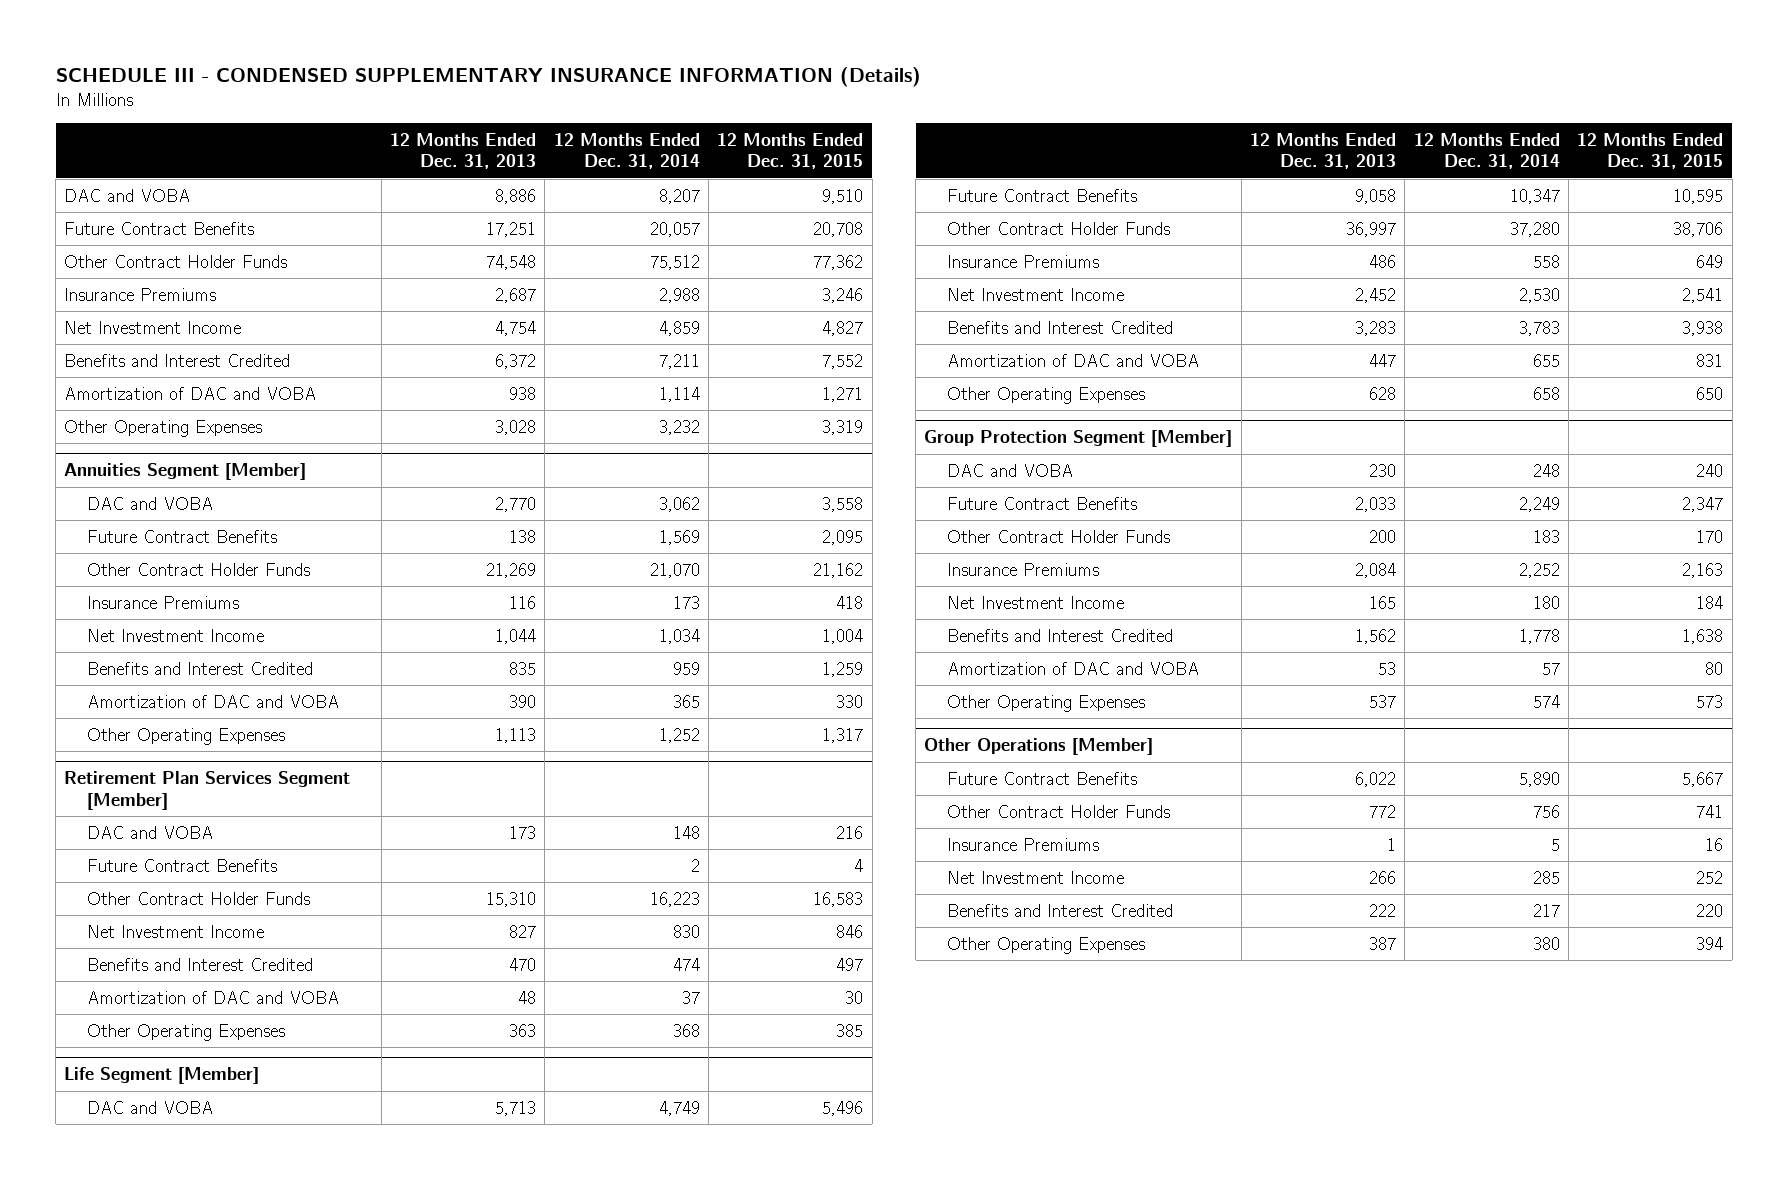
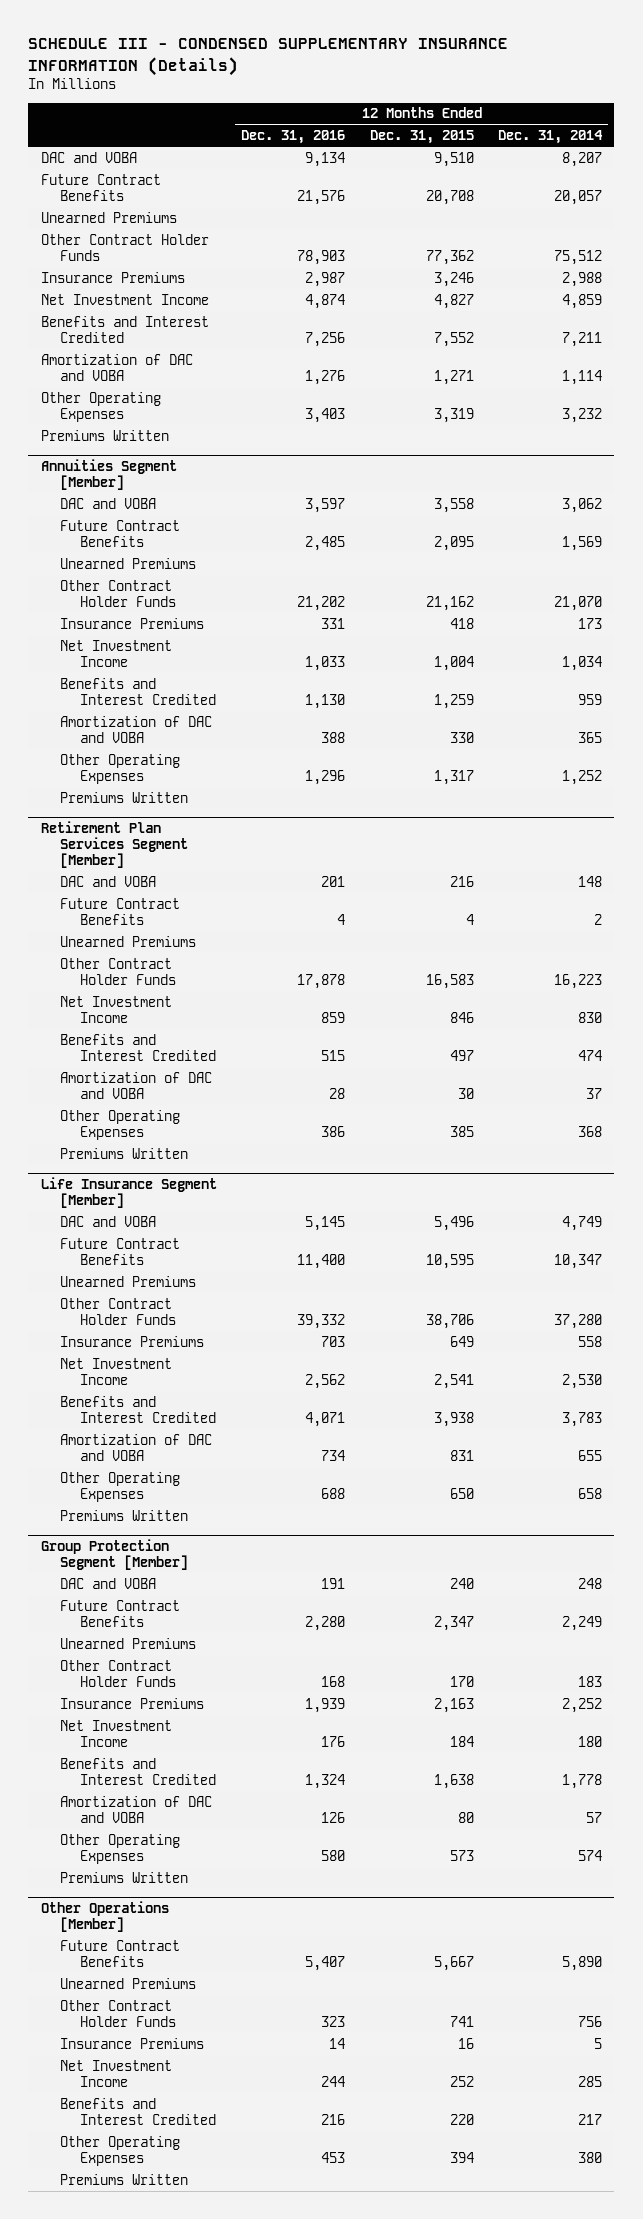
[390,132,537,170] 12 Months Ended Dec. 31, 2013 -> none
none -> [241,130,346,145] Dec. 31, 2016
none -> [40,211,177,223] Unearned Premiums
none -> [40,429,169,441] Premiums Written
none -> [60,557,197,569] Unearned Premiums
none -> [60,791,189,803] Premiums Written
none -> [60,935,197,947] Unearned Premiums
none -> [60,1147,189,1159] Premiums Written
[64,1067,260,1085] Life Segment [Member] -> [40,1176,217,1208] Life Insurance Segment [Member]
none -> [60,1275,197,1287] Unearned Premiums
none -> [60,1509,189,1521] Premiums Written
none -> [60,1637,197,1649] Unearned Premiums
none -> [60,1871,189,1883] Premiums Written
none -> [60,1977,197,1989] Unearned Premiums
none -> [60,2173,189,2185] Premiums Written

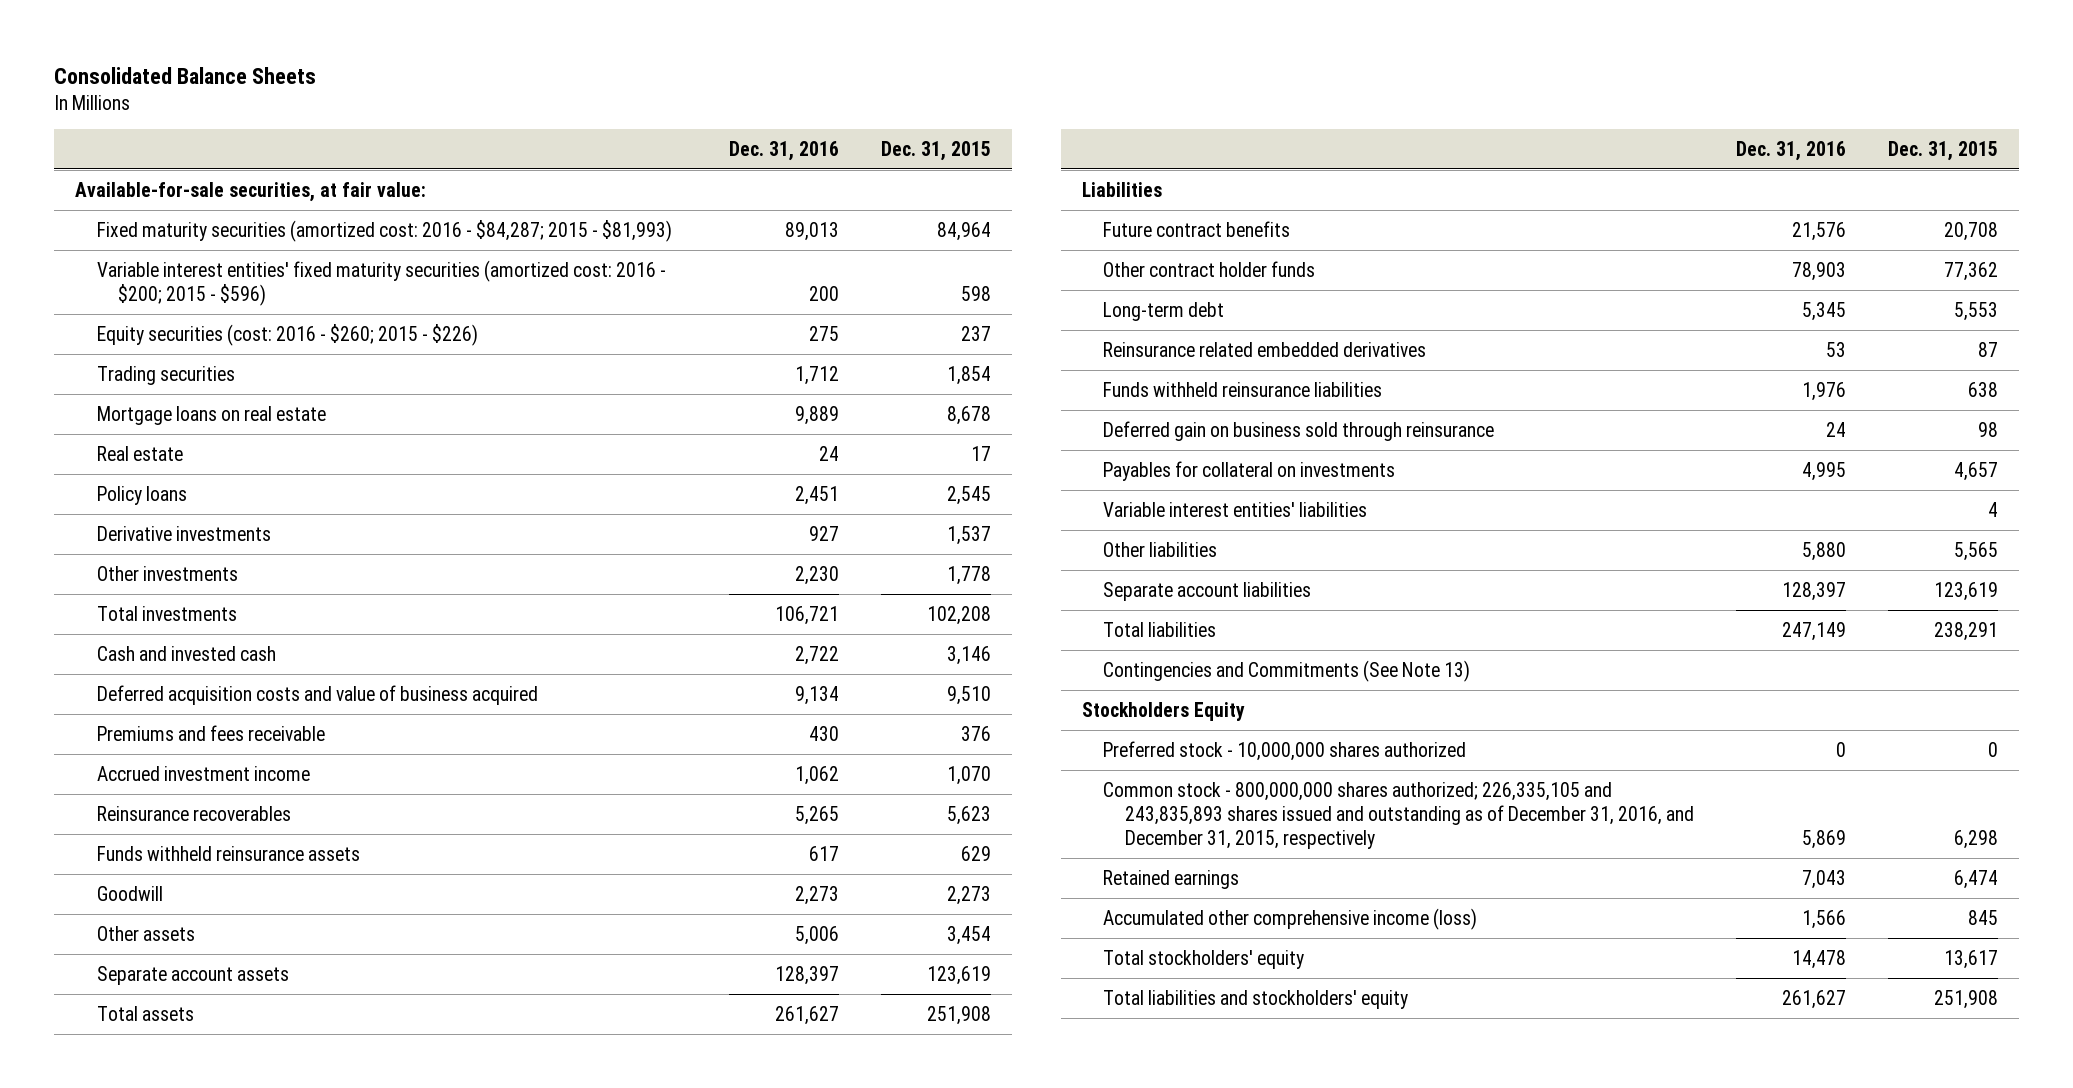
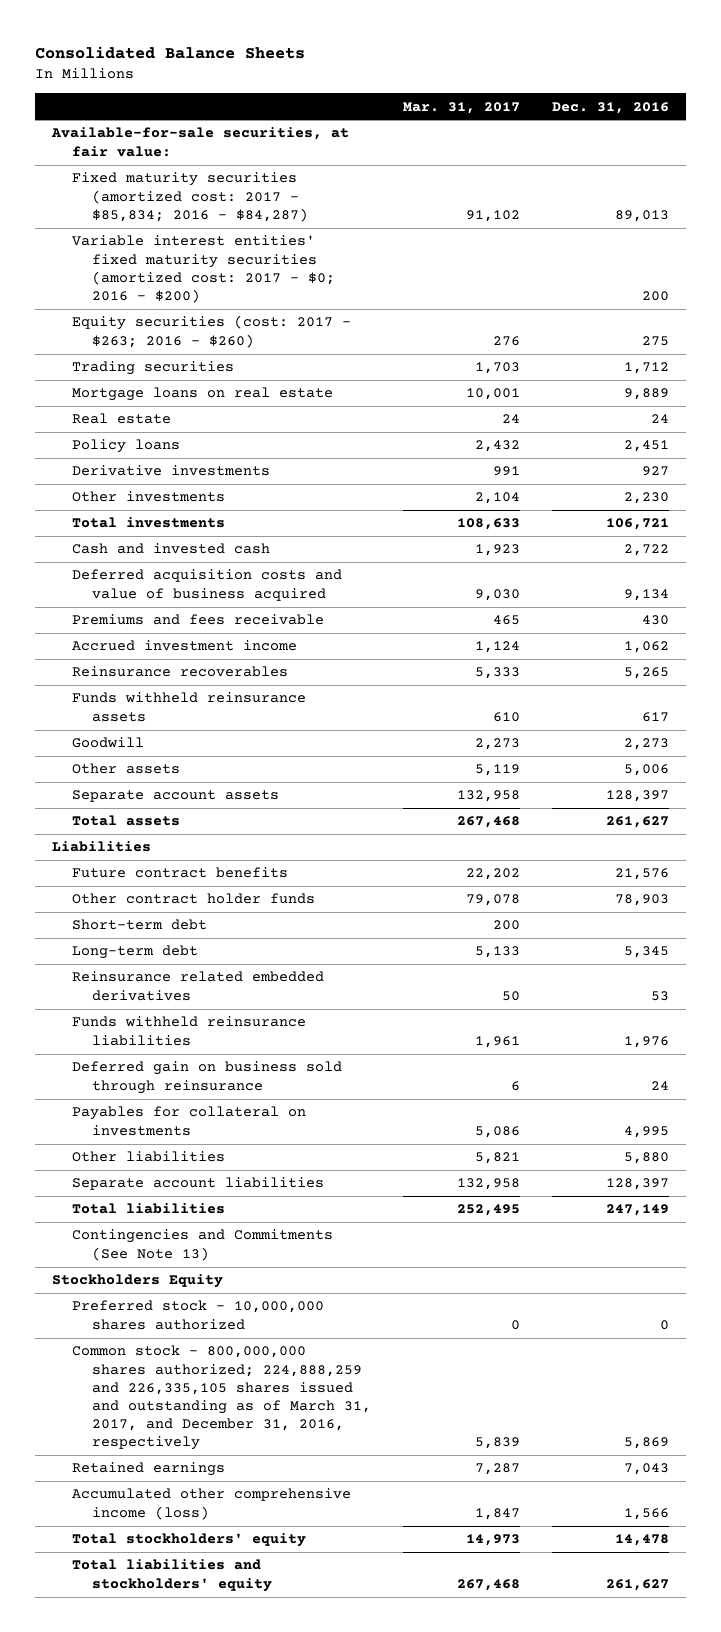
[881,140,992,161] Dec. 31, 2015 -> none
none -> [403,101,521,114] Mar. 31, 2017
[96,219,672,242] Fixed maturity securities (amortized cost: 2016 - $84,287; 2015 - $81,993) -> [71,172,309,222] Fixed maturity securities (amortized cost: 2017 - $85,834; 2016 - $84,287)
[96,259,666,306] Variable interest entities' fixed maturity securities (amortized cost: 2016 - $200; 2015 - $596) -> [71,235,336,304] Variable interest entities' fixed maturity securities (amortized cost: 2017 - $0; 2016 - $200)
[96,323,478,346] Equity securities (cost: 2016 - $260; 2015 - $226) -> [71,315,351,348] Equity securities (cost: 2017 - $263; 2016 - $260)
none -> [71,919,207,931] Short-term debt
[1103,501,1368,517] Variable interest entities' liabilities -> none
[1103,781,1694,850] Common stock - 800,000,000 shares authorized; 226,335,105 and 243,835,893 shares issued and outstanding as of December 31, 2016, and December 31, 2015, respectively -> [71,1345,372,1451] Common stock - 800,000,000 shares authorized; 224,888,259 and 226,335,105 shares issued and outstanding as of March 31, 2017, and December 31, 2016, respectively

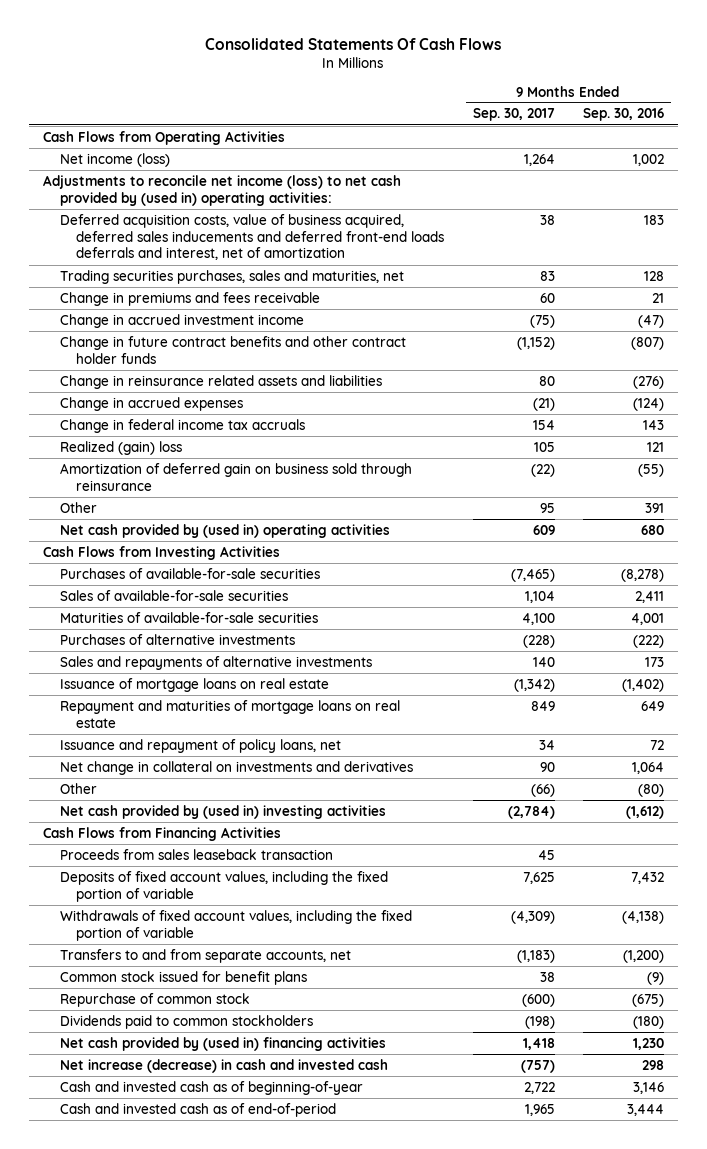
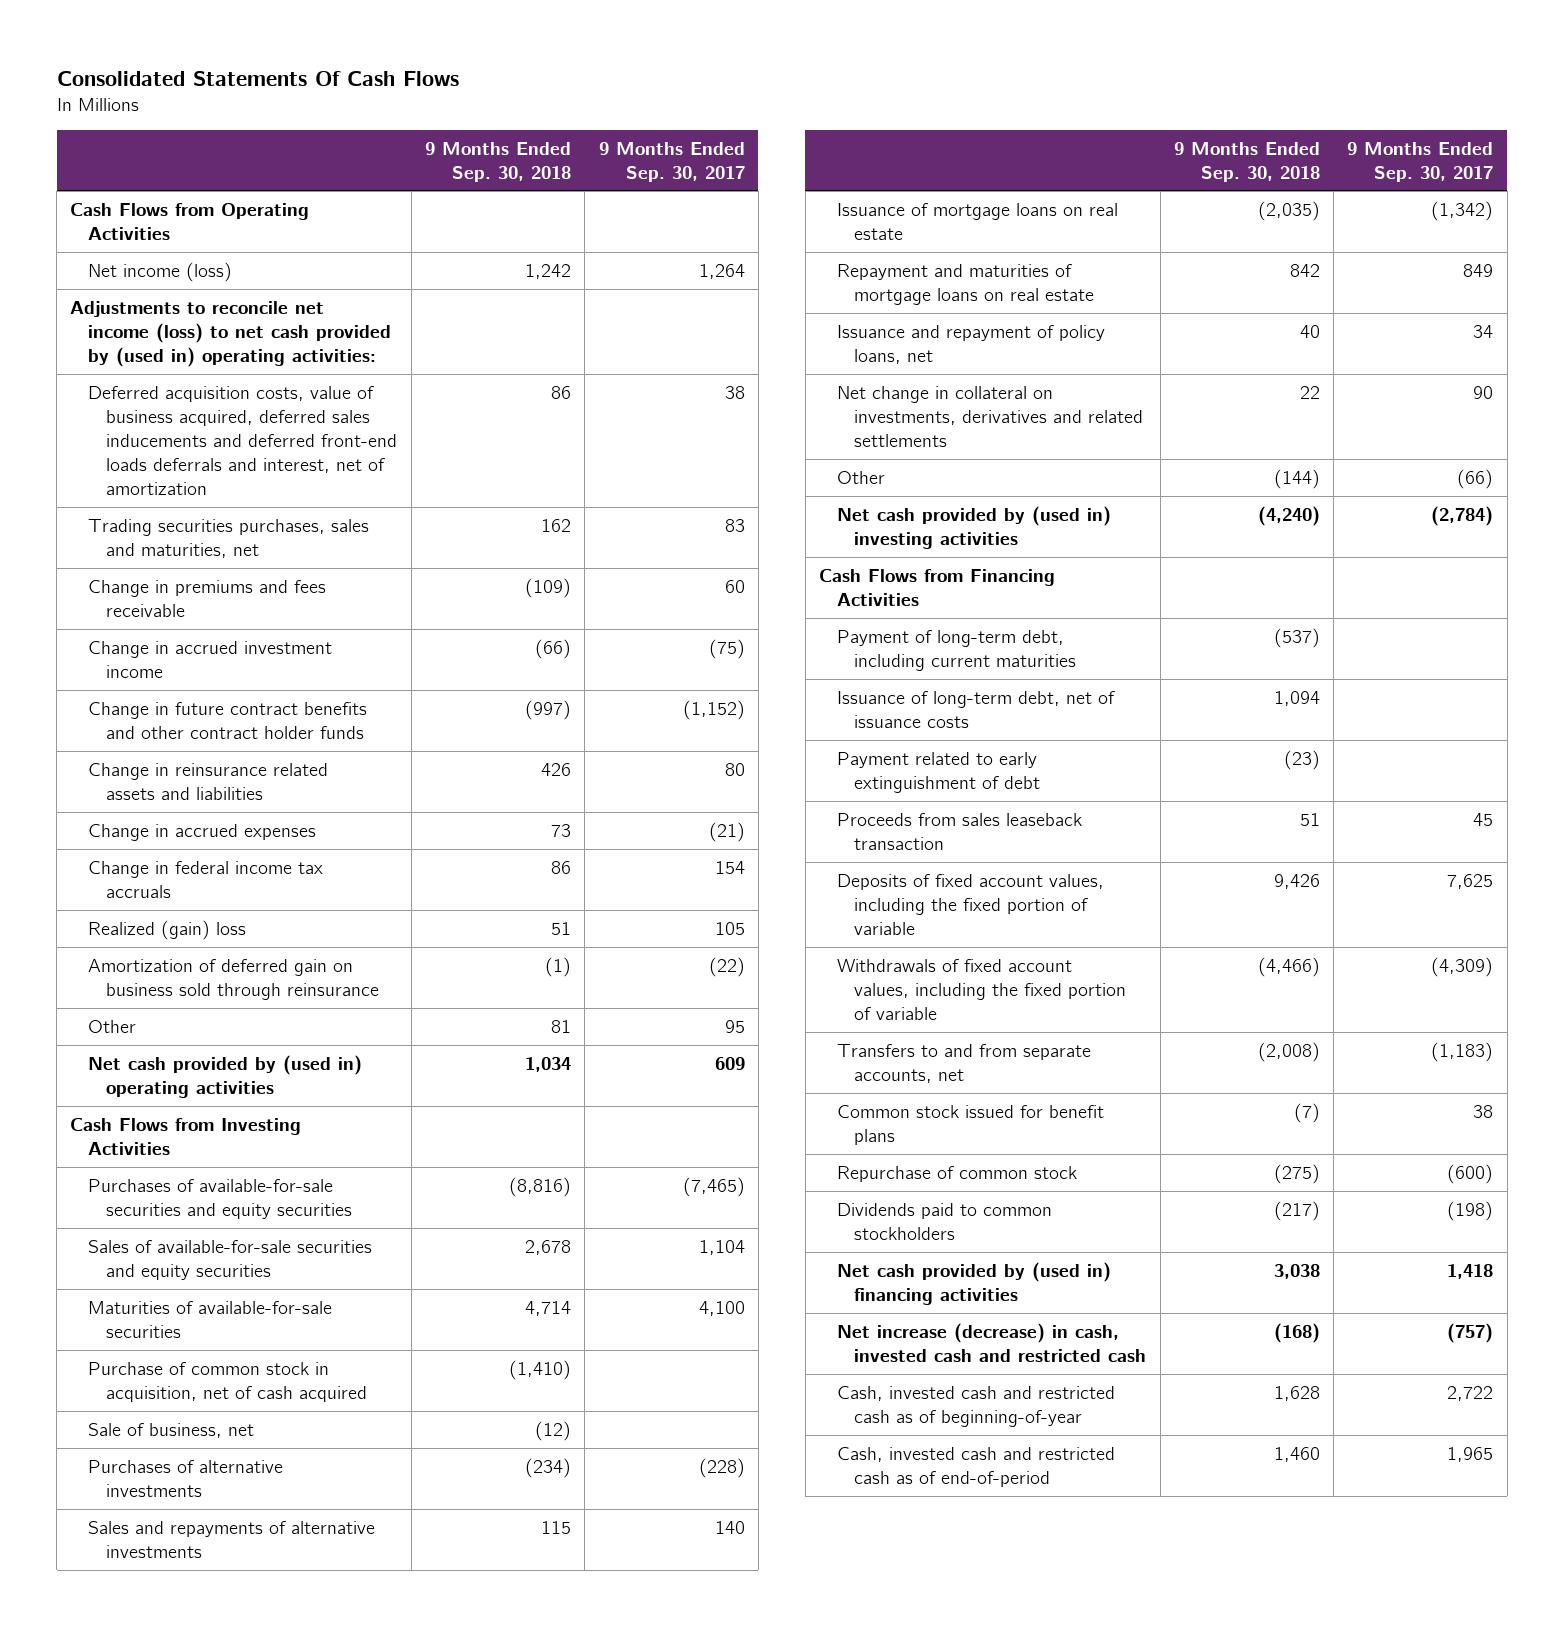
[583,108,665,122] Sep. 30, 2016 -> none
none -> [425,141,572,182] 9 Months Ended Sep. 30, 2018
[59,567,320,579] Purchases of available-for-sale securities -> [87,1178,352,1219] Purchases of available-for-sale securities and equity securities
[59,589,288,601] Sales of available-for-sale securities -> [87,1239,372,1280] Sales of available-for-sale securities and equity securities
none -> [87,1361,367,1402] Purchase of common stock in acquisition, net of cash acquired
none -> [87,1422,254,1438] Sale of business, net
[59,760,413,775] Net change in collateral on investments and derivatives -> [836,385,1144,447] Net change in collateral on investments, derivatives and related settlements
none -> [836,629,1077,671] Payment of long-term debt, including current maturities
none -> [836,690,1115,728] Issuance of long-term debt, net of issuance costs
none -> [836,751,1041,793] Payment related to early extinguishment of debt
[59,1058,388,1073] Net increase (decrease) in cash and invested cash -> [836,1322,1147,1362] Net increase (decrease) in cash, invested cash and restricted cash
[59,1080,363,1095] Cash and invested cash as of beginning-of-year -> [836,1385,1115,1427] Cash, invested cash and restricted cash as of beginning-of-year
[59,1102,336,1117] Cash and invested cash as of end-of-period -> [836,1446,1115,1487] Cash, invested cash and restricted cash as of end-of-period

